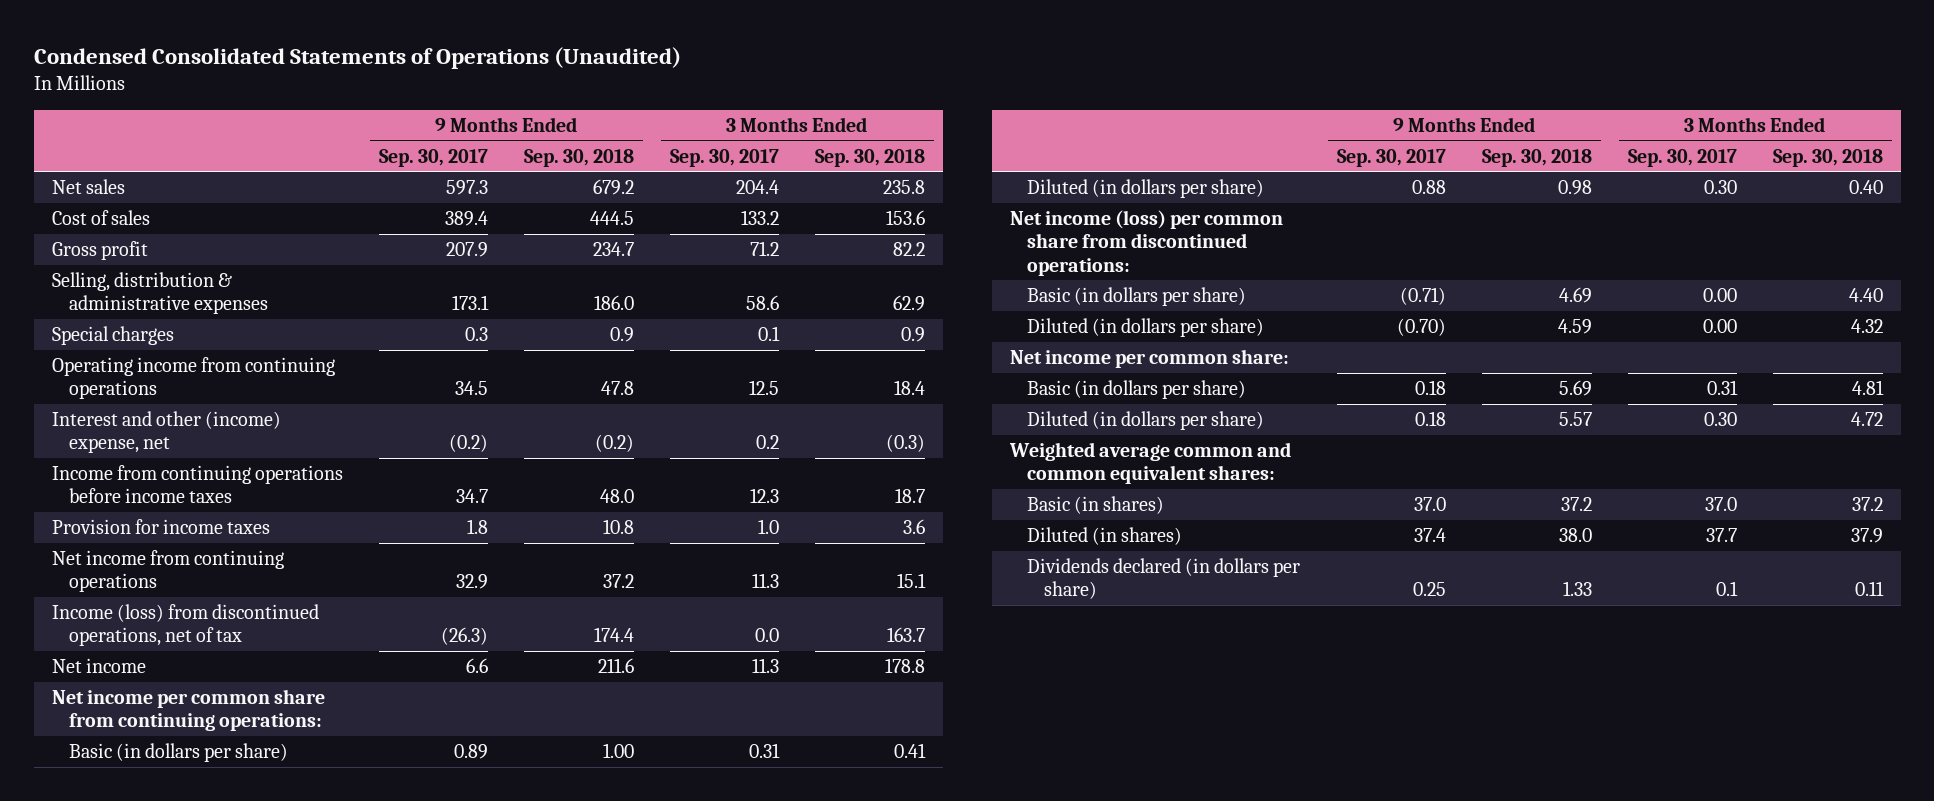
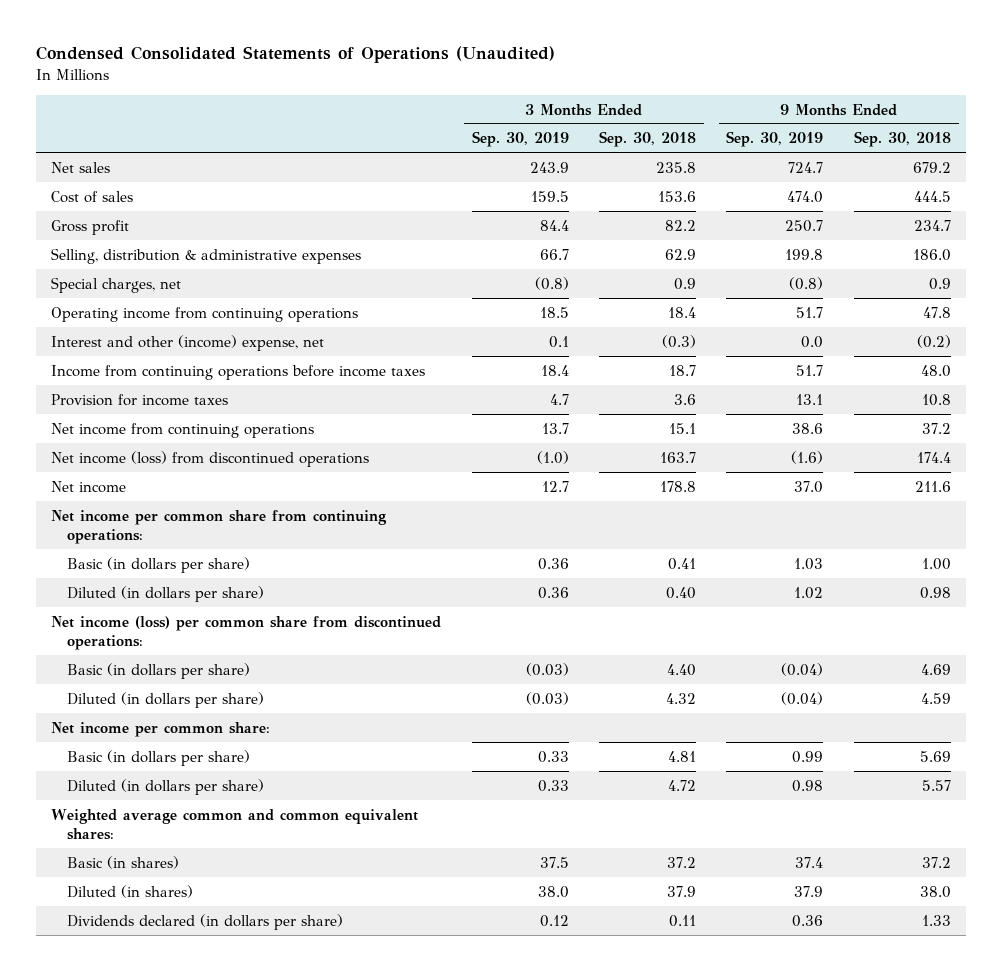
[378,148,488,167] Sep. 30, 2017 -> none
[669,148,779,167] Sep. 30, 2017 -> none
none -> [471,131,569,148] Sep. 30, 2019
none -> [726,131,824,148] Sep. 30, 2019
[51,326,174,346] Special charges -> [51,276,182,293] Special charges, net
[51,604,319,647] Income (loss) from discontinued operations, net of tax -> [51,450,370,467] Net income (loss) from discontinued operations

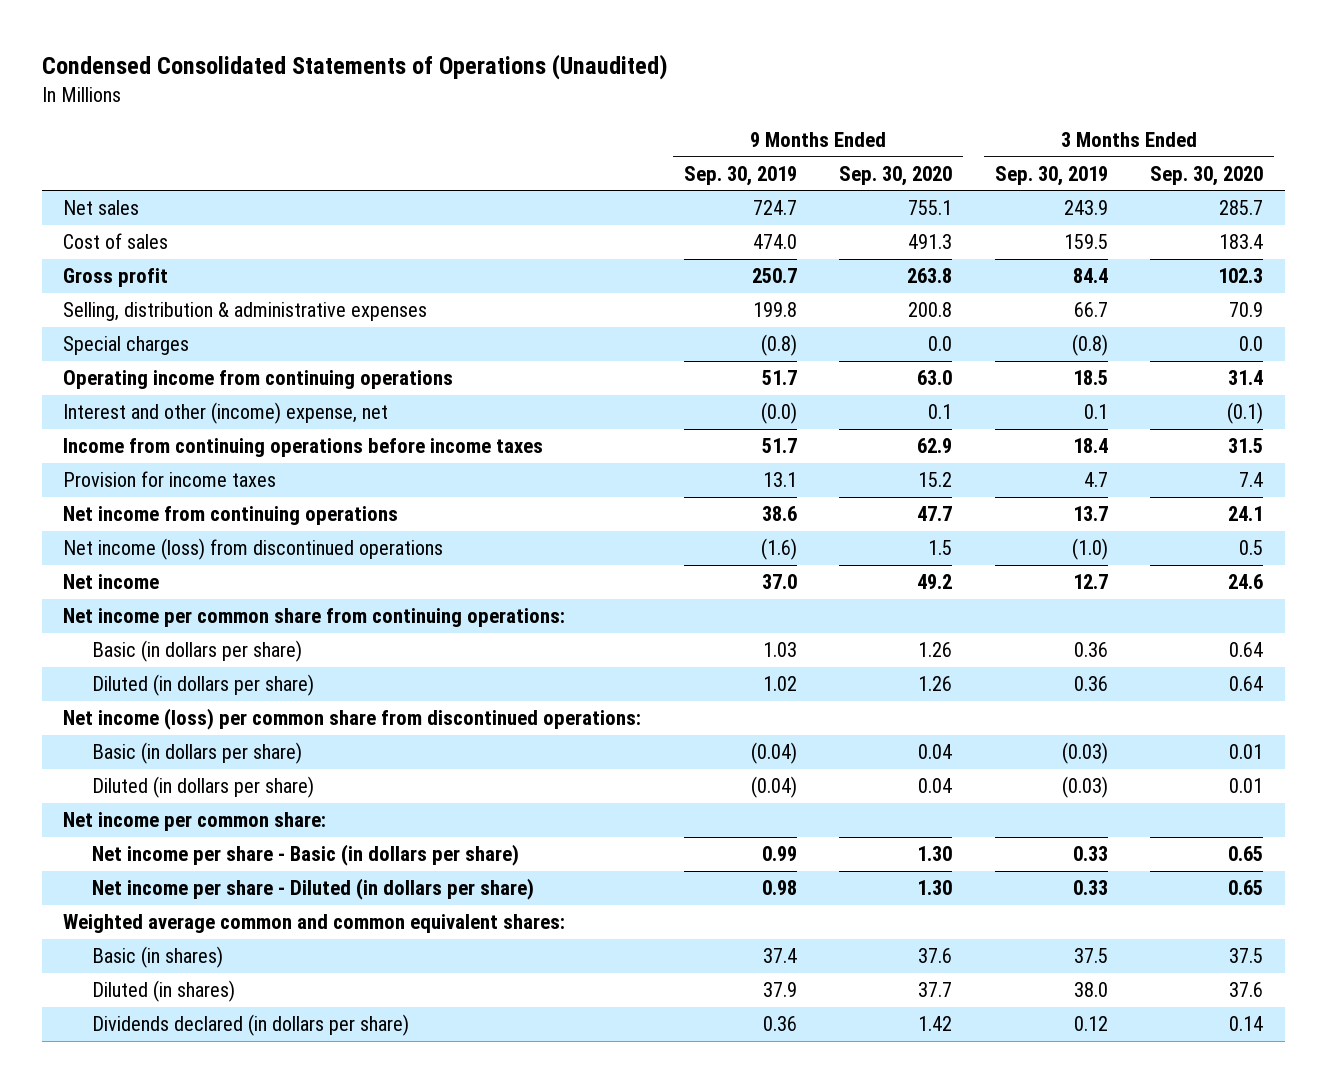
[599,131,697,148] Sep. 30, 2018 -> none
[853,131,951,148] Sep. 30, 2018 -> none
none -> [839,165,953,186] Sep. 30, 2020
none -> [1150,165,1264,186] Sep. 30, 2020
[51,276,182,293] Special charges, net -> [63,336,190,356] Special charges
[801,335,824,348] 0.0 -> [760,402,797,425] (0.0)
[66,749,250,766] Basic (in dollars per share) -> [92,844,520,867] Net income per share - Basic (in dollars per share)
[66,778,264,795] Diluted (in dollars per share) -> [92,878,535,901] Net income per share - Diluted (in dollars per share)

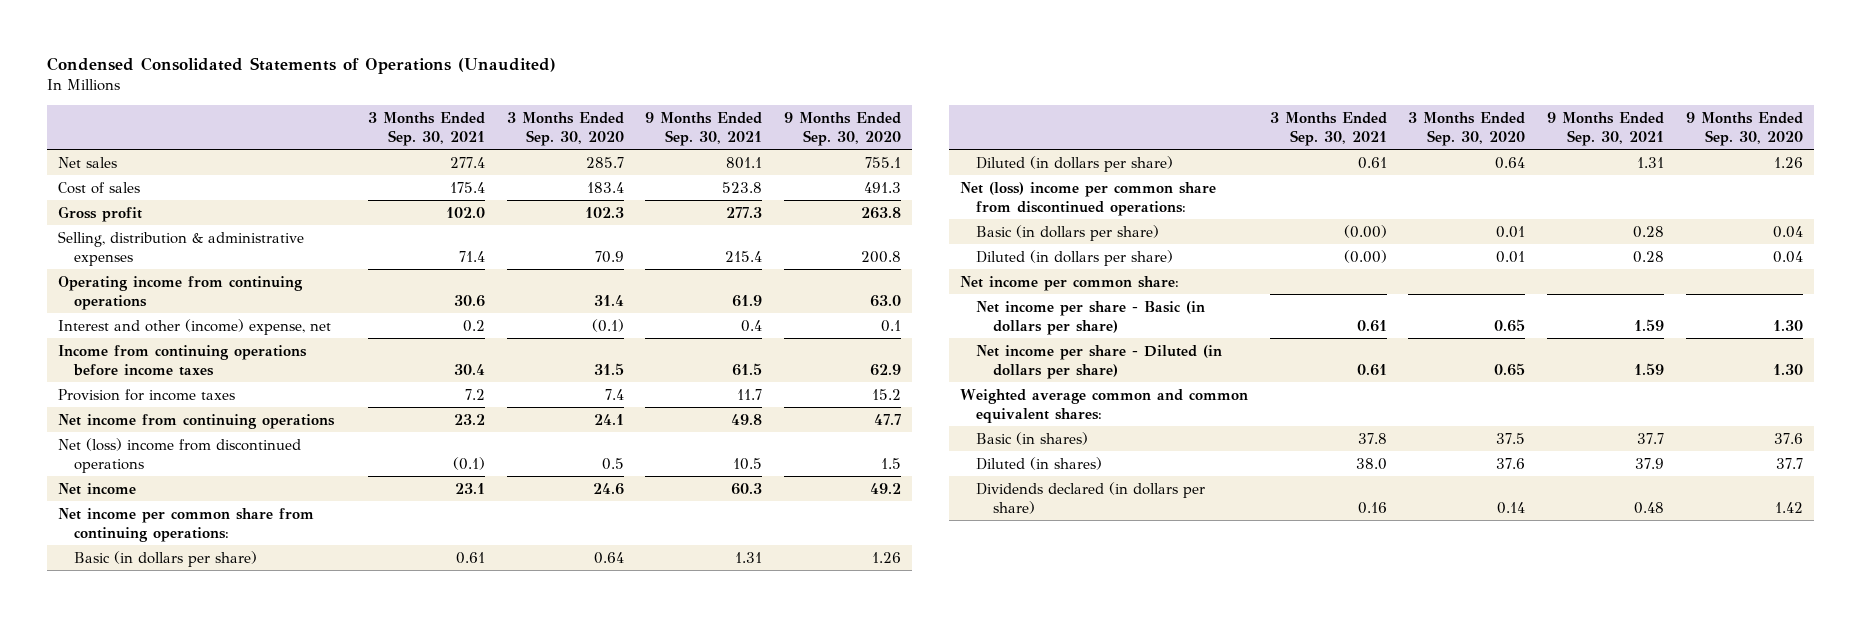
[683,165,797,186] Sep. 30, 2019 -> none
[994,165,1108,186] Sep. 30, 2019 -> none
none -> [367,111,485,146] 3 Months Ended Sep. 30, 2021
none -> [645,111,763,146] 9 Months Ended Sep. 30, 2021
[63,336,190,356] Special charges -> none
[63,538,444,561] Net income (loss) from discontinued operations -> [58,437,302,473] Net (loss) income from discontinued operations
[63,708,642,731] Net income (loss) per common share from discontinued operations: -> [959,181,1216,216] Net (loss) income per common share from discontinued operations:

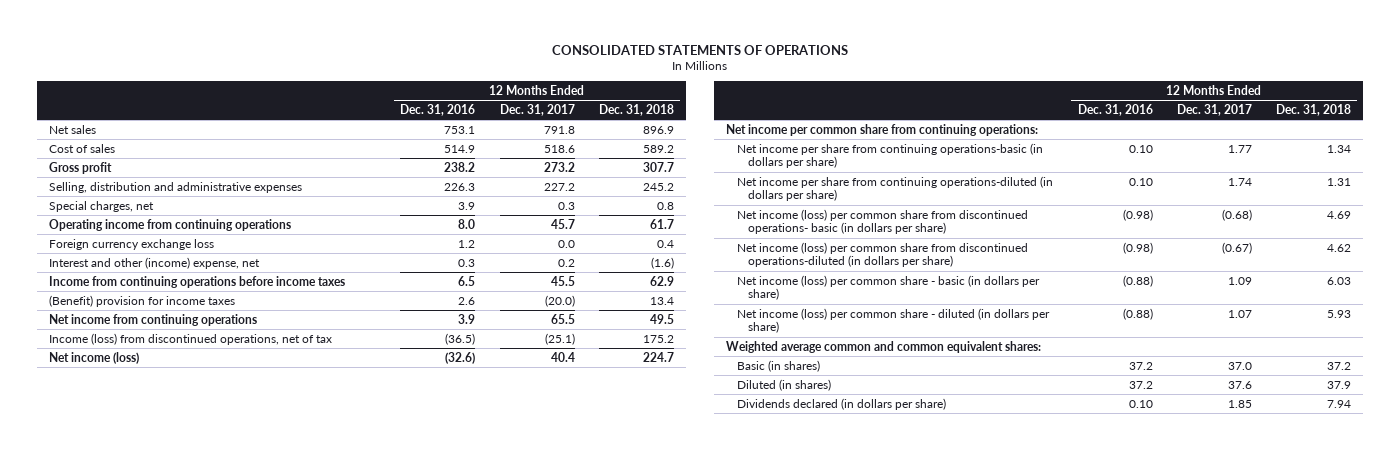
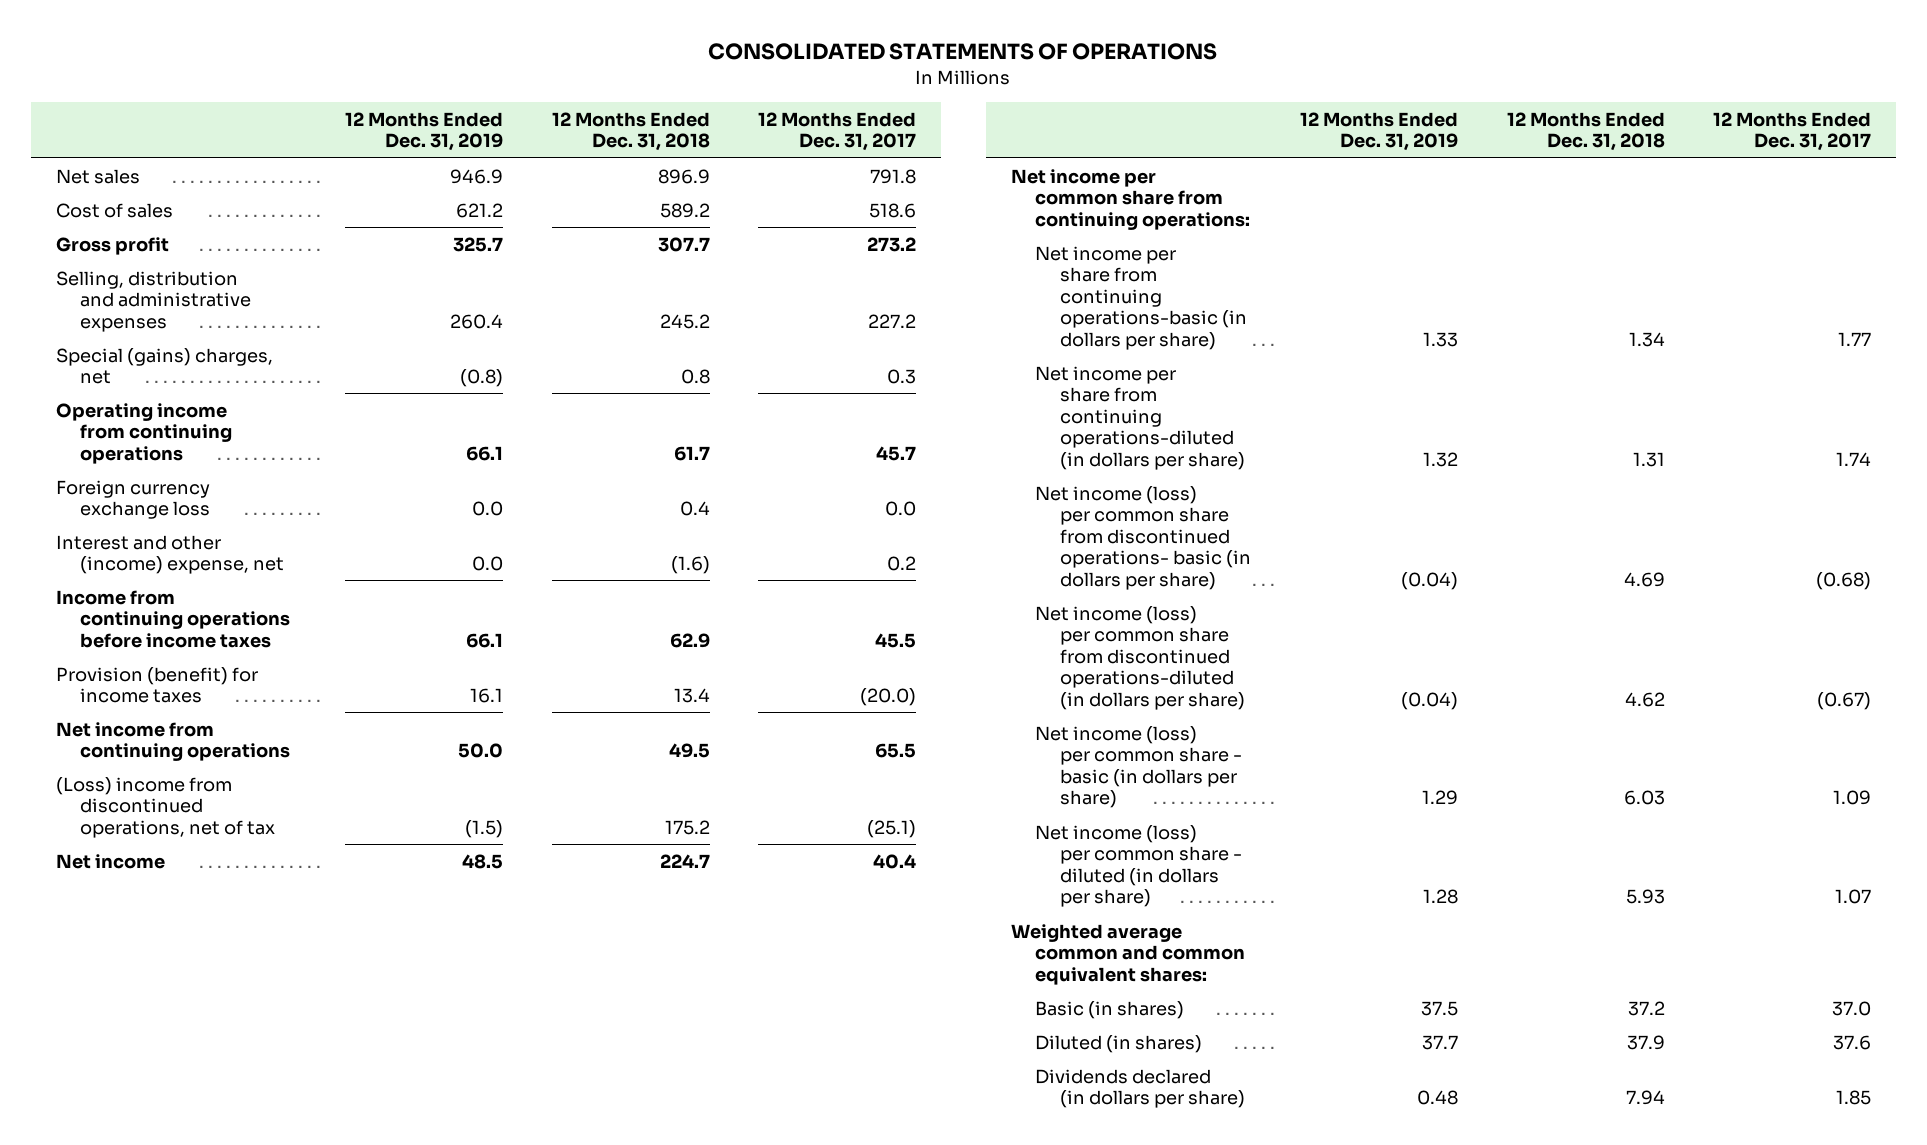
[400,104,476,117] Dec. 31, 2016 -> none
none -> [344,111,503,152] 12 Months Ended Dec. 31, 2019
[49,200,155,212] Special charges, net -> [55,347,273,385] Special (gains) charges, net
[49,294,236,307] (Benefit) provision for income taxes -> [55,666,258,704] Provision (benefit) for income taxes
[49,332,333,345] Income (loss) from discontinued operations, net of tax -> [55,776,276,838] (Loss) income from discontinued operations, net of tax
[49,351,140,364] Net income (loss) -> [55,853,165,869] Net income

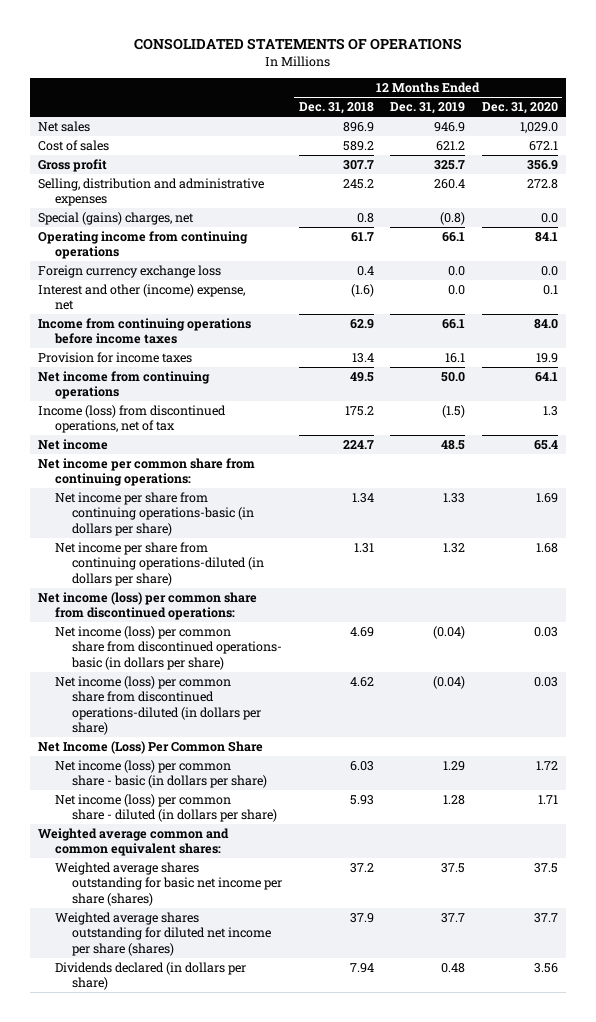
[758,111,917,152] 12 Months Ended Dec. 31, 2017 -> none
none -> [481,102,558,115] Dec. 31, 2020
[55,666,258,704] Provision (benefit) for income taxes -> [38,351,193,363] Provision for income taxes
[55,776,276,838] (Loss) income from discontinued operations, net of tax -> [38,404,227,434] Income (loss) from discontinued operations, net of tax
none -> [38,591,258,621] Net income (loss) per common share from discontinued operations:
none -> [38,740,264,754] Net Income (Loss) Per Common Share
[1035,1000,1185,1019] Basic (in shares) -> [55,861,282,906] Weighted average shares outstanding for basic net income per share (shares)
[1035,1034,1203,1053] Diluted (in shares) -> [55,911,271,956] Weighted average shares outstanding for diluted net income per share (shares)

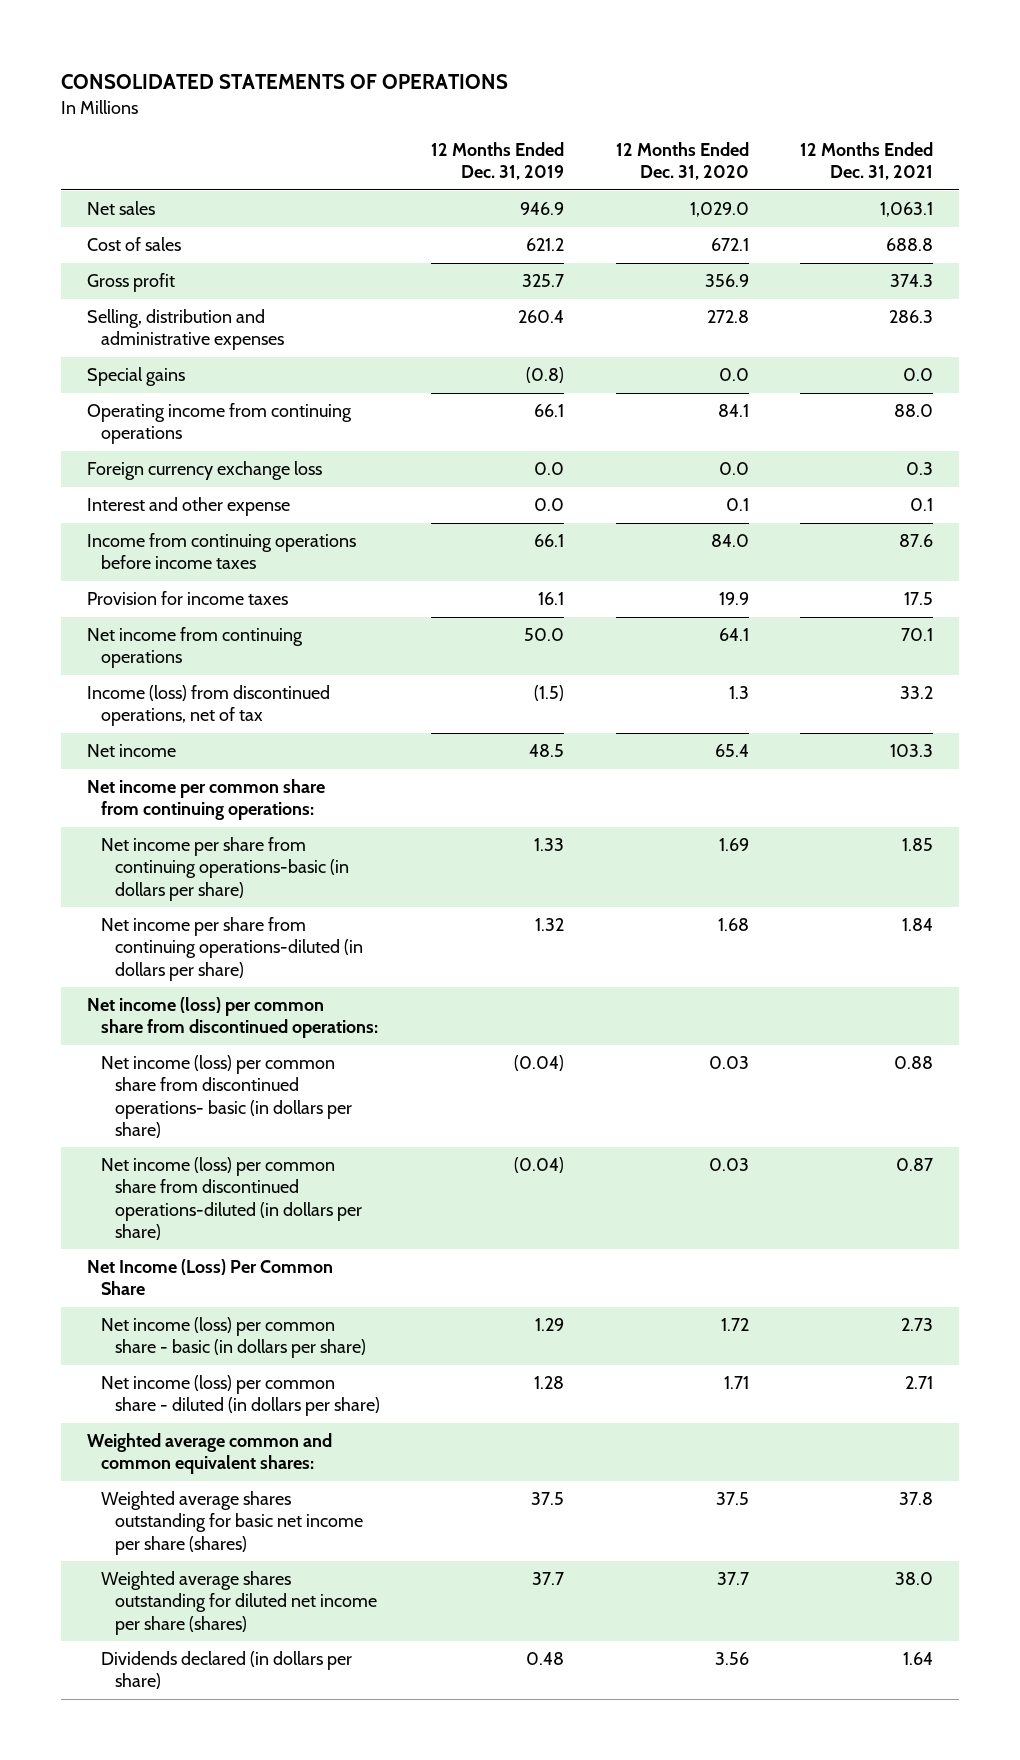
[298,102,374,115] Dec. 31, 2018 -> none
none -> [800,142,934,181] 12 Months Ended Dec. 31, 2021
[38,211,195,225] Special (gains) charges, net -> [87,367,186,387] Special gains
[38,283,246,311] Interest and other (income) expense, net -> [87,497,291,517] Interest and other expense

